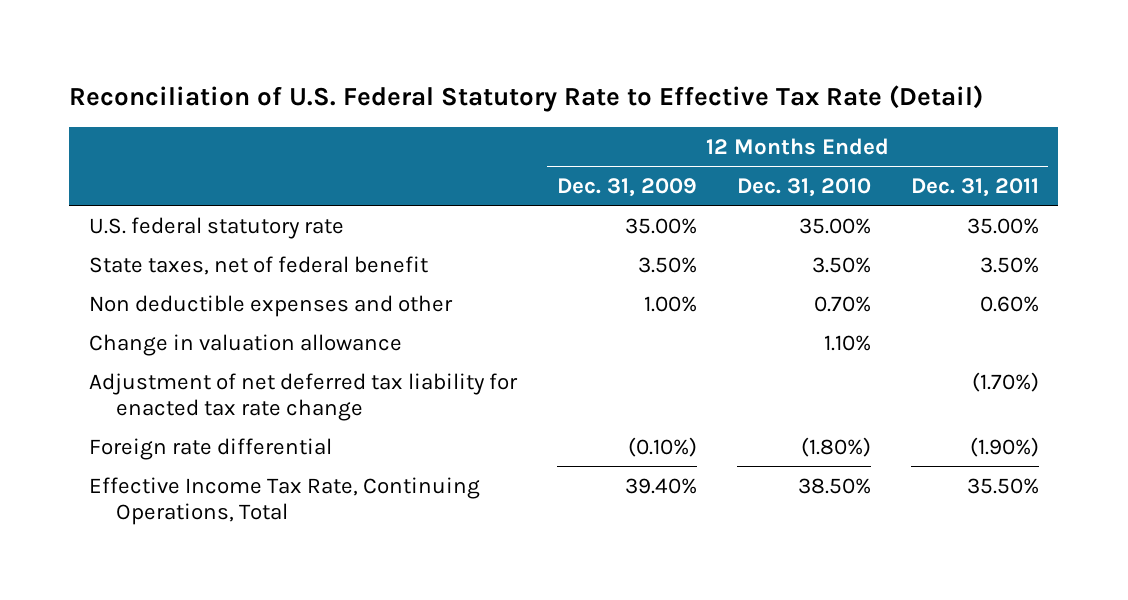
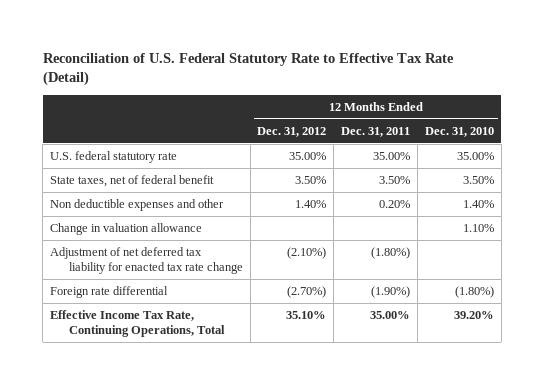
[557,177,698,197] Dec. 31, 2009 -> none
none -> [257,126,327,137] Dec. 31, 2012
[813,295,871,312] 0.70% -> [462,200,494,209] 1.40%
[979,295,1039,312] 0.60% -> [379,200,411,209] 0.20%
[971,371,1039,392] (1.70%) -> [371,247,411,260] (1.80%)
[797,477,871,494] 38.50% -> [453,311,494,320] 39.20%
[966,477,1039,494] 35.50% -> [370,311,411,320] 35.00%

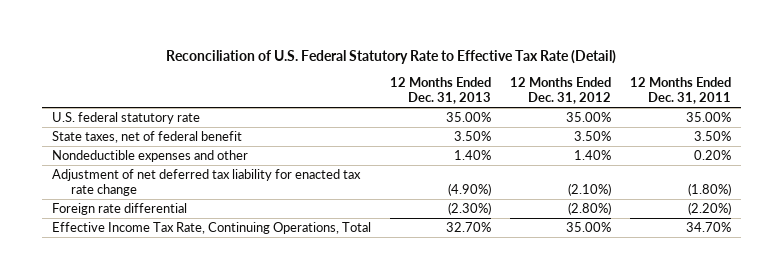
[424,126,494,137] Dec. 31, 2010 -> none
none -> [389,77,491,105] 12 Months Ended Dec. 31, 2013
[50,223,203,236] Change in valuation allowance -> none
[50,199,225,212] Non deductible expenses and other -> [51,150,248,163] Nondeductible expenses and other
[287,286,327,299] (2.70%) -> [568,202,612,216] (2.80%)
[371,286,411,299] (1.90%) -> [688,202,732,216] (2.20%)
[286,311,327,320] 35.10% -> [566,222,612,233] 35.00%
[370,311,411,320] 35.00% -> [686,222,732,233] 34.70%

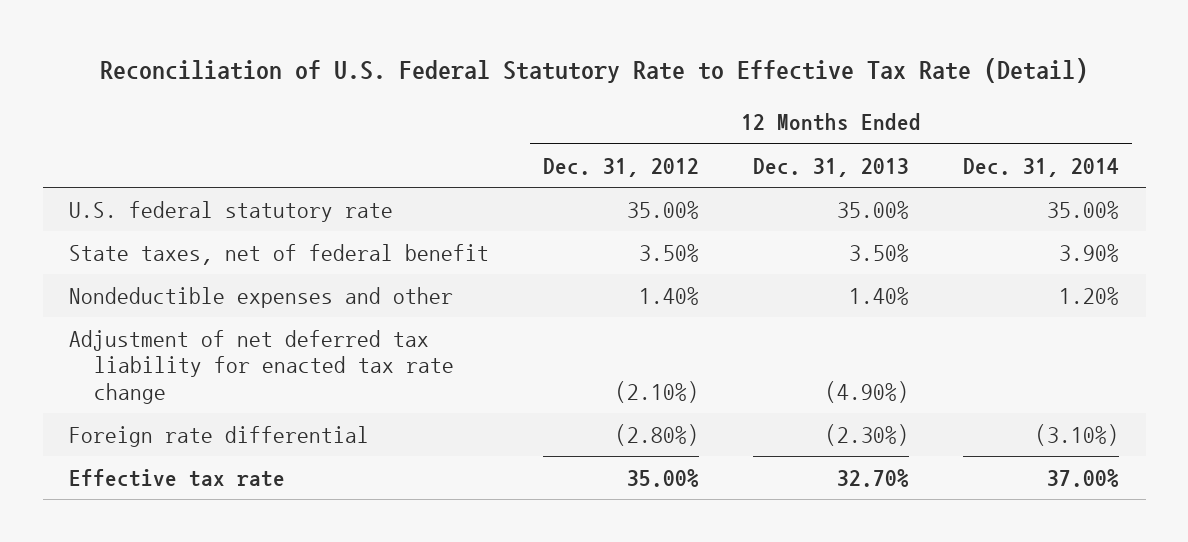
[630,77,732,105] 12 Months Ended Dec. 31, 2011 -> none
none -> [962,157,1119,177] Dec. 31, 2014
[51,222,371,235] Effective Income Tax Rate, Continuing Operations, Total -> [69,468,286,487] Effective tax rate

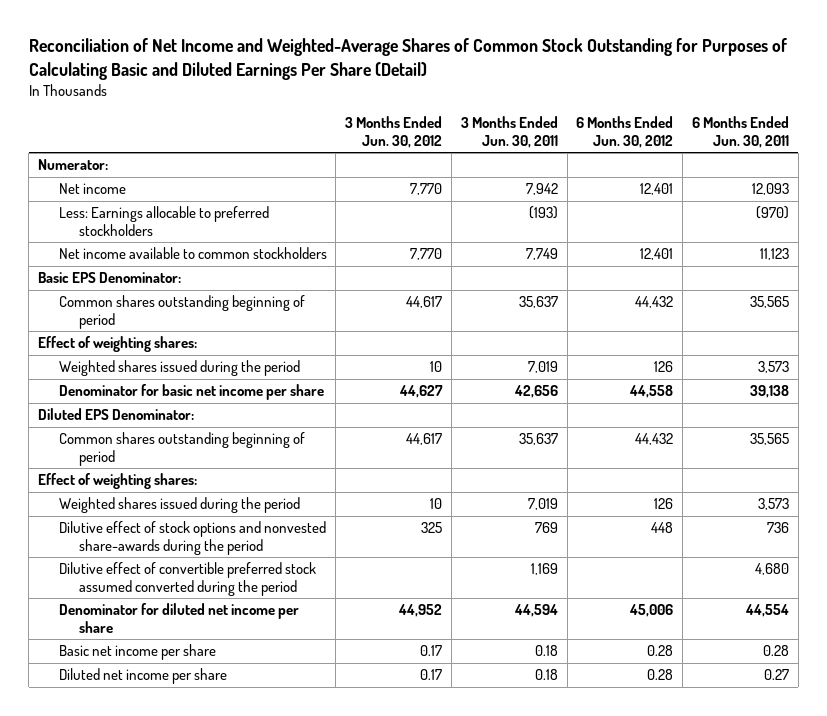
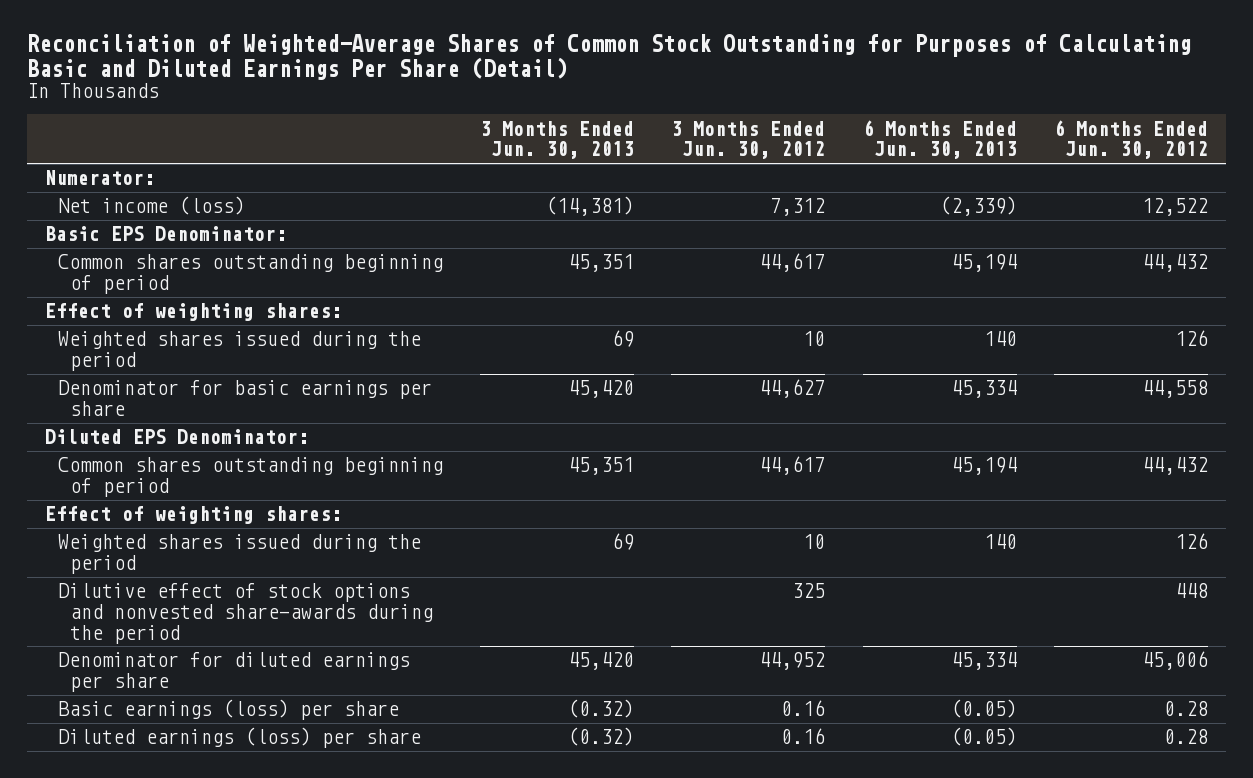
[28,38,787,80] Reconciliation of Net Income and Weighted-Average Shares of Common Stock Outstanding for Purposes of Calculating Basic and Diluted Earnings Per Share (Detail) -> [26,33,1191,80] Reconciliation of Weighted-Average Shares of Common Stock Outstanding for Purposes of Calculating Basic and Diluted Earnings Per Share (Detail)
[460,116,558,148] 3 Months Ended Jun. 30, 2011 -> none
[692,116,790,148] 6 Months Ended Jun. 30, 2011 -> none
none -> [480,120,635,160] 3 Months Ended Jun. 30, 2013
none -> [862,119,1017,160] 6 Months Ended Jun. 30, 2013
[58,206,269,236] Less: Earnings allocable to preferred stockholders -> none
[58,247,327,260] Net income available to common stockholders -> none
[58,183,126,195] Net income -> [57,196,245,216] Net income (loss)
[410,183,443,196] 7,770 -> [770,198,826,217] 7,312
[640,183,674,196] 12,401 -> [1141,198,1208,217] 12,522
[58,384,324,401] Denominator for basic net income per share -> [57,380,432,417] Denominator for basic earnings per share
[58,562,316,596] Dilutive effect of convertible preferred stock assumed converted during the period -> none
[58,603,299,633] Denominator for diluted net income per share -> [57,652,410,693] Denominator for diluted earnings per share
[58,644,216,661] Basic net income per share -> [57,699,399,721] Basic earnings (loss) per share
[420,645,443,657] 0.17 -> [781,700,826,717] 0.16
[58,668,227,685] Diluted net income per share -> [57,727,421,749] Diluted earnings (loss) per share
[420,669,443,681] 0.17 -> [781,728,826,745] 0.16

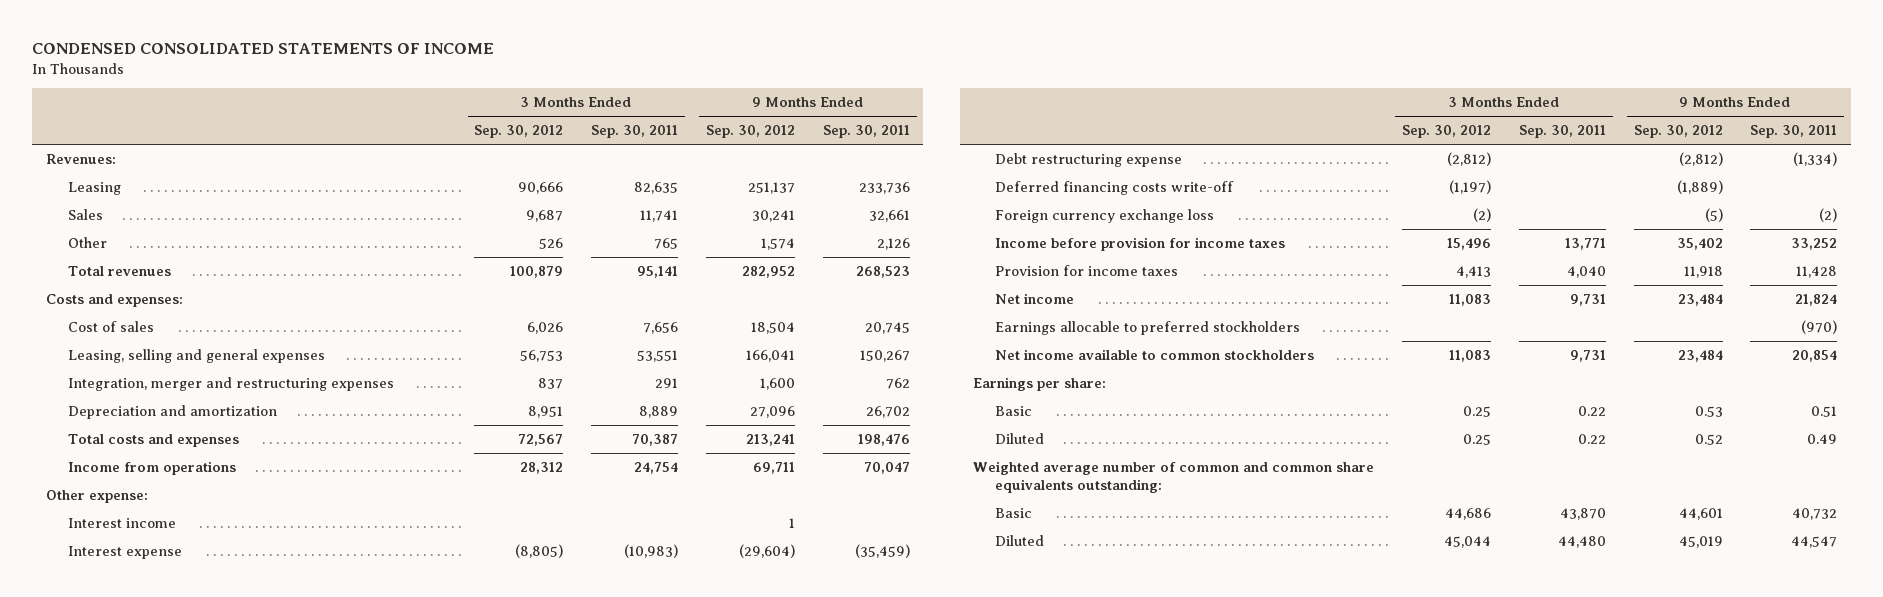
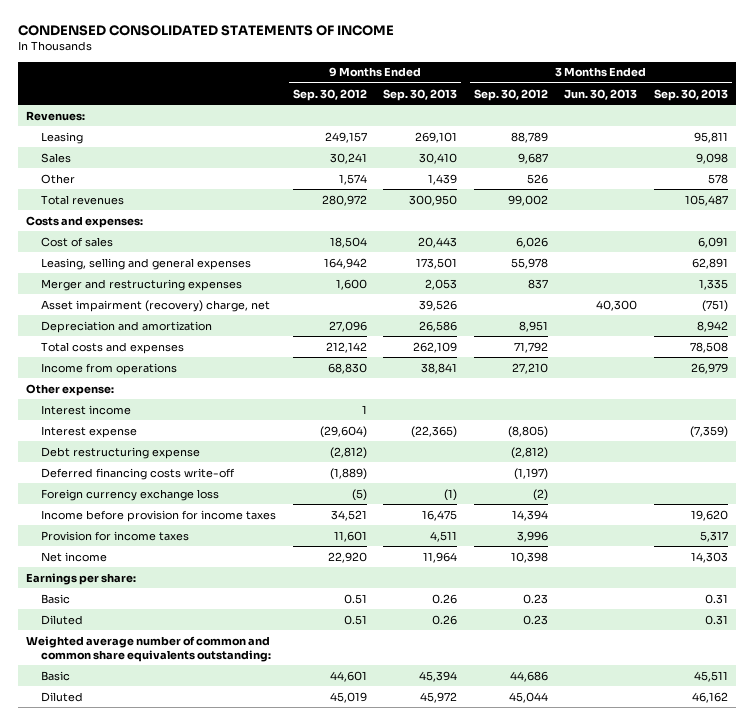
[591,125,679,139] Sep. 30, 2011 -> none
[822,125,910,139] Sep. 30, 2011 -> none
none -> [383,88,458,101] Sep. 30, 2013
none -> [564,88,638,100] Jun. 30, 2013
none -> [653,88,728,101] Sep. 30, 2013
[518,182,564,195] 90,666 -> [510,131,548,143] 88,789
[747,182,795,195] 251,137 -> [324,131,367,143] 249,157
[510,266,564,279] 100,879 -> [507,194,548,206] 99,002
[741,266,795,279] 282,952 -> [321,194,367,206] 280,972
[520,350,564,363] 56,753 -> [510,257,548,269] 55,978
[745,350,795,363] 166,041 -> [323,257,367,269] 164,942
[67,377,394,392] Integration, merger and restructuring expenses -> [41,278,243,291] Merger and restructuring expenses
none -> [41,299,271,312] Asset impairment (recovery) charge, net
[518,434,564,447] 72,567 -> [513,341,548,353] 71,792
[745,434,795,447] 213,241 -> [325,341,367,353] 212,142
[520,462,564,475] 28,312 -> [511,362,548,374] 27,210
[752,462,795,475] 69,711 -> [327,362,367,374] 68,830
[995,321,1301,336] Earnings allocable to preferred stockholders -> none
[995,349,1315,361] Net income available to common stockholders -> none
[1447,238,1492,251] 15,496 -> [511,509,548,521] 14,394
[1676,238,1723,251] 35,402 -> [330,509,367,521] 34,521
[1456,266,1492,279] 4,413 -> [516,530,548,542] 3,996
[1683,266,1723,279] 11,918 -> [333,530,367,542] 11,601
[1449,294,1492,307] 11,083 -> [510,551,548,563] 10,398
[1677,294,1723,307] 23,484 -> [327,551,367,563] 22,920
[1463,406,1492,418] 0.25 -> [522,593,548,604] 0.23
[1694,406,1723,418] 0.53 -> [343,593,367,604] 0.51
[1463,434,1492,446] 0.25 -> [522,614,548,625] 0.23
[1694,434,1723,446] 0.52 -> [343,614,367,625] 0.51

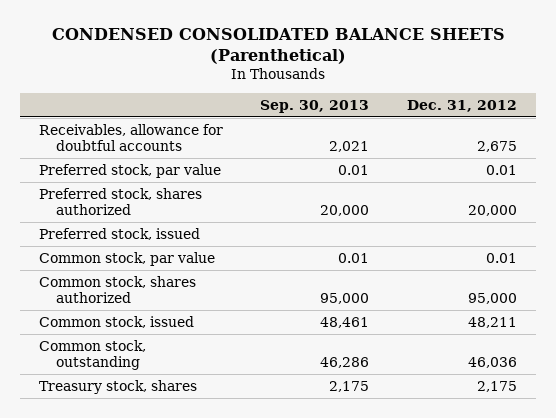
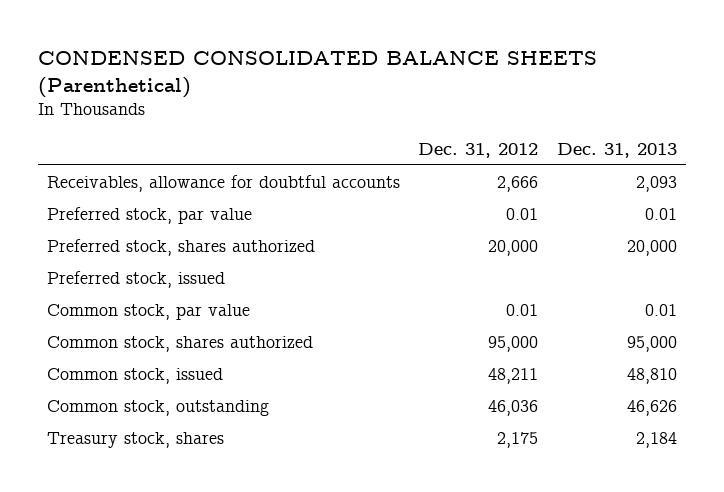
[260,99,370,113] Sep. 30, 2013 -> none
none -> [556,142,677,158] Dec. 31, 2013
[477,141,518,153] 2,675 -> [497,176,539,193] 2,666

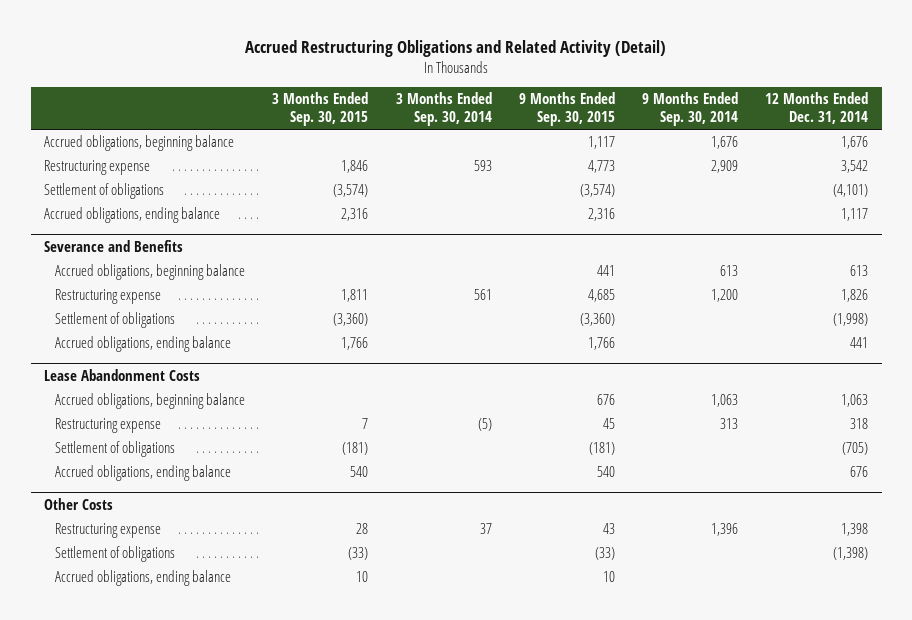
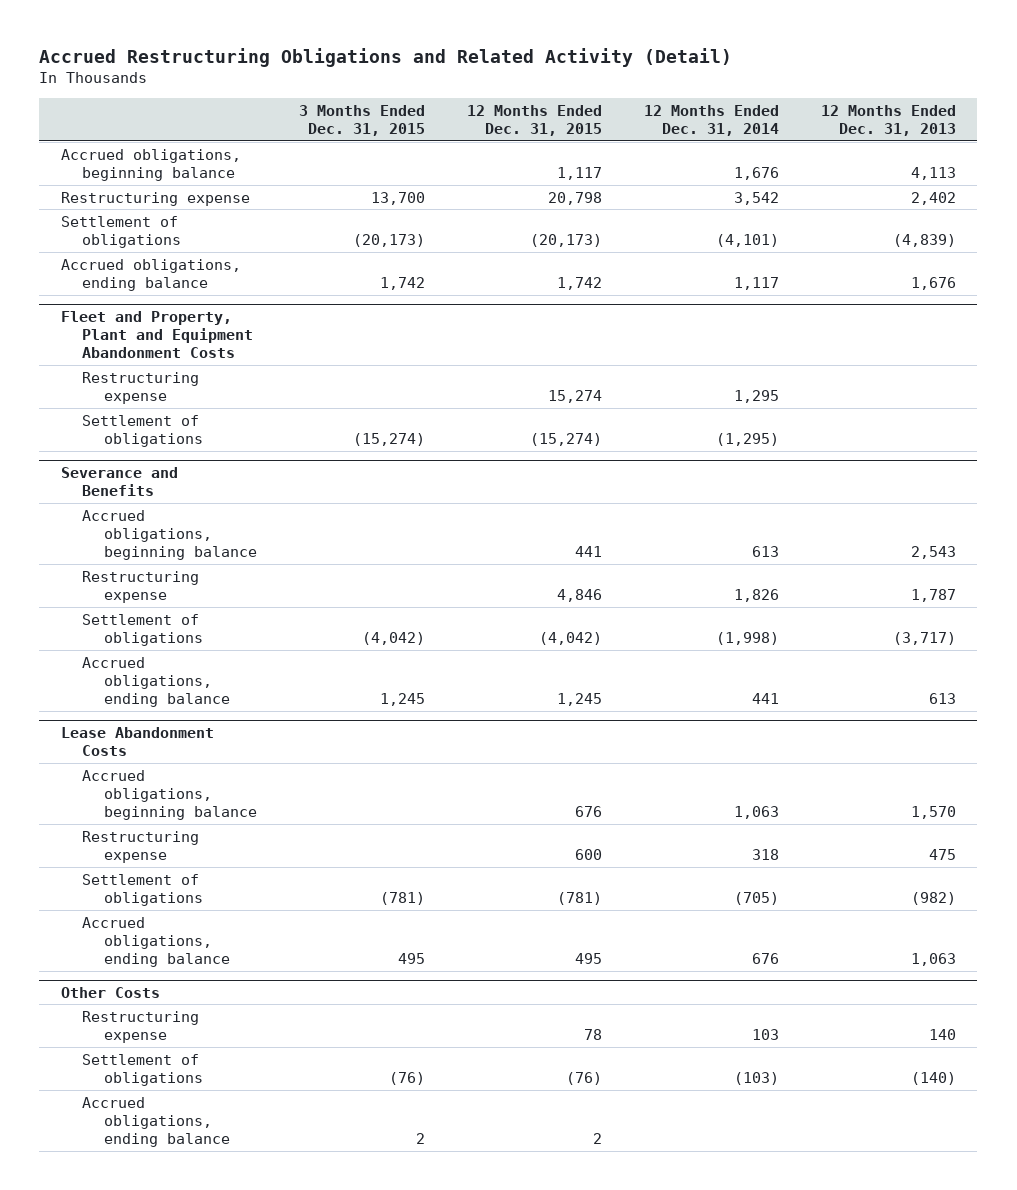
[272,92,369,127] 3 Months Ended Sep. 30, 2015 -> none
[395,92,492,127] 3 Months Ended Sep. 30, 2014 -> none
[518,92,615,127] 9 Months Ended Sep. 30, 2015 -> none
[641,92,738,127] 9 Months Ended Sep. 30, 2014 -> none
none -> [298,104,425,136] 3 Months Ended Dec. 31, 2015
none -> [467,104,603,136] 12 Months Ended Dec. 31, 2015
none -> [821,104,957,136] 12 Months Ended Dec. 31, 2013
none -> [60,310,254,359] Fleet and Property, Plant and Equipment Abandonment Costs
none -> [82,371,200,404] Restructuring expense
none -> [82,414,203,447] Settlement of obligations
[841,523,869,537] 1,398 -> [752,1028,780,1040] 103
[833,547,869,561] (1,398) -> [734,1071,780,1085] (103)

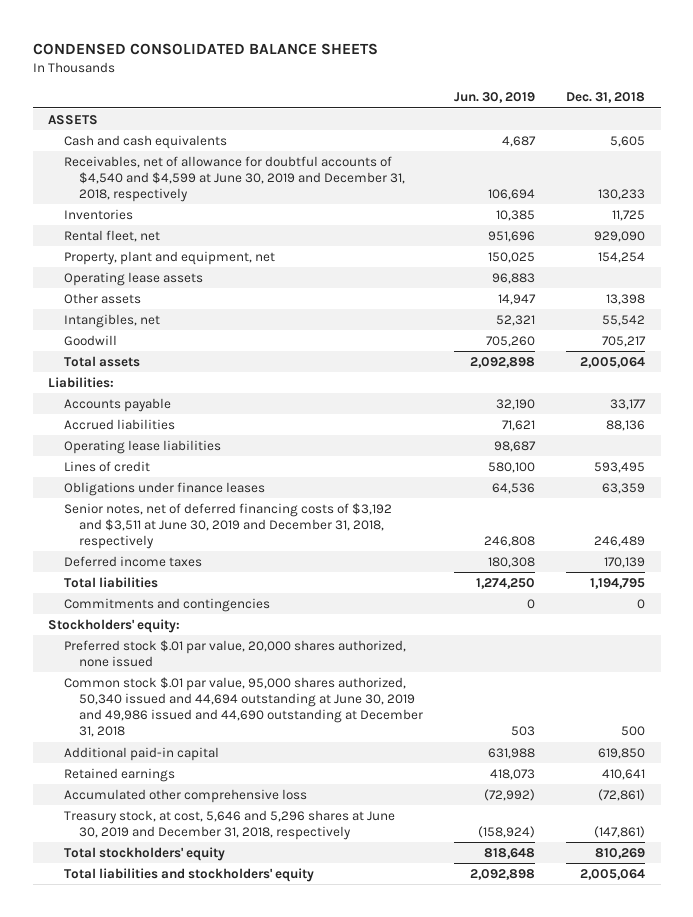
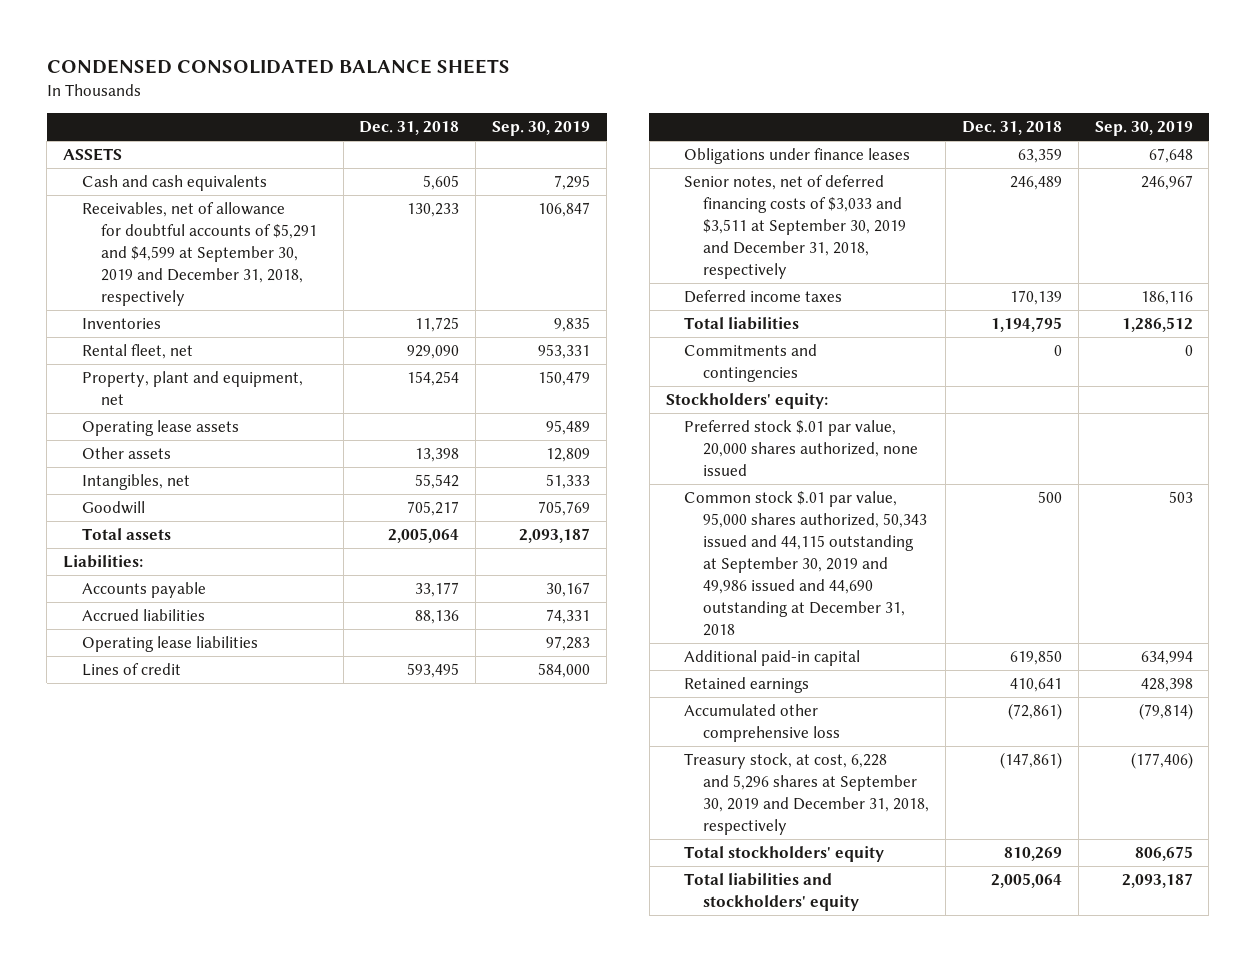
[454,92,536,104] Jun. 30, 2019 -> none
none -> [492,121,591,137] Sep. 30, 2019
[63,155,406,203] Receivables, net of allowance for doubtful accounts of $4,540 and $4,599 at June 30, 2019 and December 31, 2018, respectively -> [81,201,317,306] Receivables, net of allowance for doubtful accounts of $5,291 and $4,599 at September 30, 2019 and December 31, 2018, respectively
[63,502,392,550] Senior notes, net of deferred financing costs of $3,192 and $3,511 at June 30, 2019 and December 31, 2018, respectively -> [684,174,907,279] Senior notes, net of deferred financing costs of $3,033 and $3,511 at September 30, 2019 and December 31, 2018, respectively
[63,676,424,738] Common stock $.01 par value, 95,000 shares authorized, 50,340 issued and 44,694 outstanding at June 30, 2019 and 49,986 issued and 44,690 outstanding at December 31, 2018 -> [684,490,928,636] Common stock $.01 par value, 95,000 shares authorized, 50,343 issued and 44,115 outstanding at September 30, 2019 and 49,986 issued and 44,690 outstanding at December 31, 2018
[63,809,395,841] Treasury stock, at cost, 5,646 and 5,296 shares at June 30, 2019 and December 31, 2018, respectively -> [684,752,930,835] Treasury stock, at cost, 6,228 and 5,296 shares at September 30, 2019 and December 31, 2018, respectively

